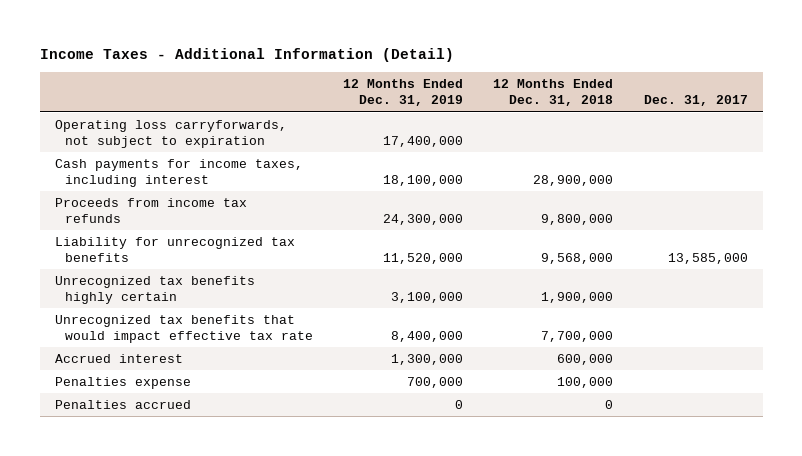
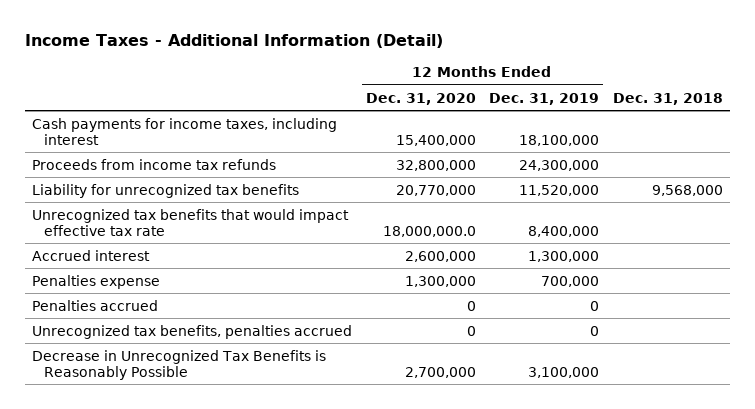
[493,78,614,107] 12 Months Ended Dec. 31, 2018 -> none
[643,95,748,107] Dec. 31, 2017 -> none
none -> [365,92,476,105] Dec. 31, 2020
none -> [612,92,723,105] Dec. 31, 2018
[54,119,287,149] Operating loss carryforwards, not subject to expiration -> none
[54,275,255,305] Unrecognized tax benefits highly certain -> none
none -> [32,324,353,339] Unrecognized tax benefits, penalties accrued
none -> [32,349,327,380] Decrease in Unrecognized Tax Benefits is Reasonably Possible

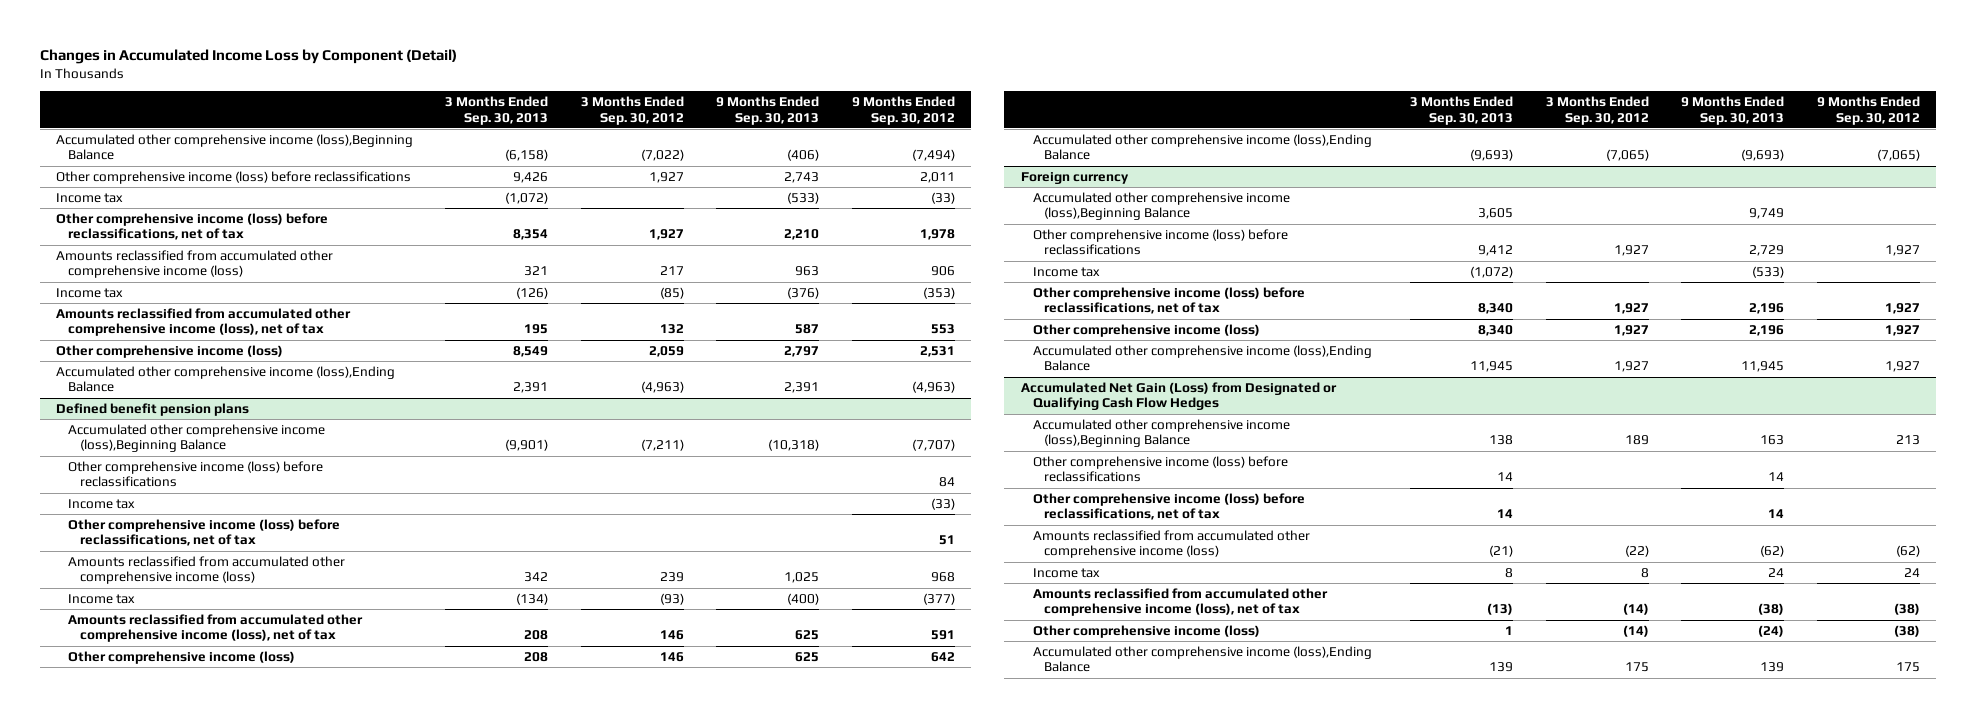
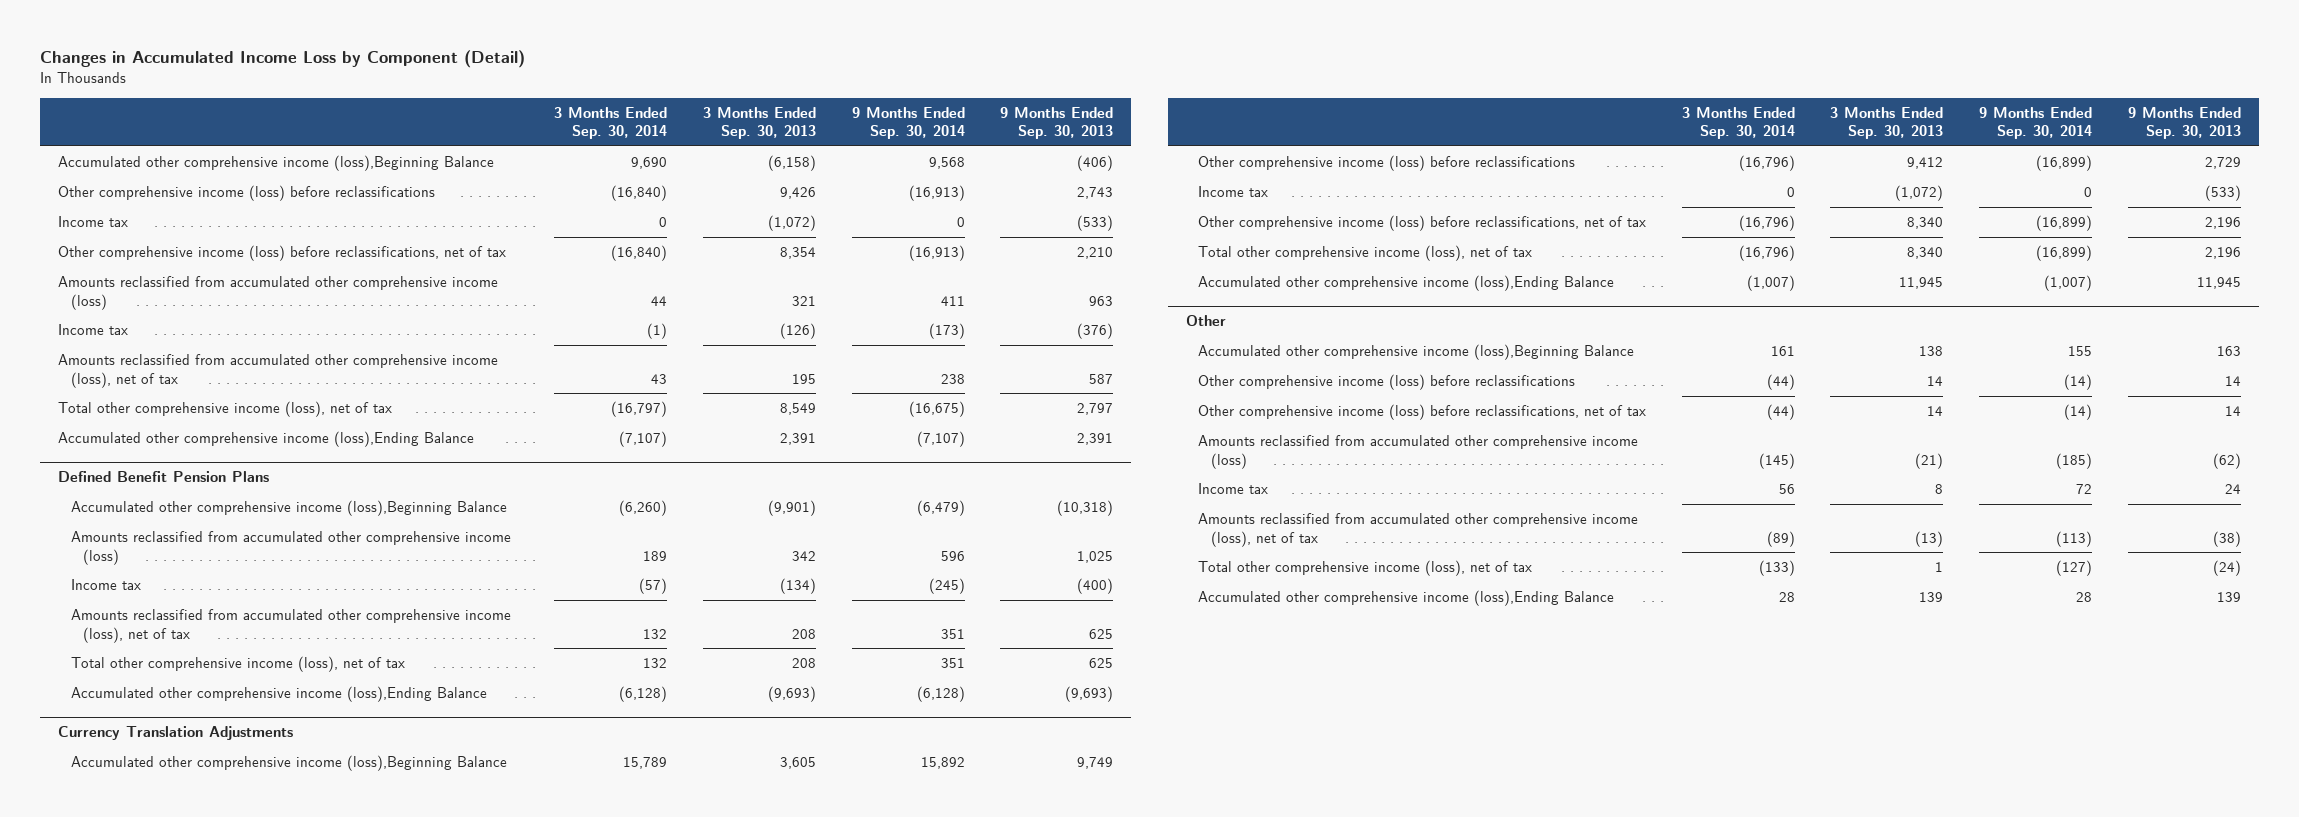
[580,96,684,125] 3 Months Ended Sep. 30, 2012 -> none
[851,96,955,125] 9 Months Ended Sep. 30, 2012 -> none
none -> [554,106,668,140] 3 Months Ended Sep. 30, 2014
none -> [851,106,965,140] 9 Months Ended Sep. 30, 2014
[55,344,283,358] Other comprehensive income (loss) -> [58,400,393,417] Total other comprehensive income (loss), net of tax
[55,402,249,416] Defined benefit pension plans -> [58,471,270,483] Defined Benefit Pension Plans
[67,460,323,488] Other comprehensive income (loss) before reclassifications -> none
[67,498,135,509] Income tax -> none
[67,518,340,547] Other comprehensive income (loss) before reclassifications, net of tax -> none
[67,650,295,664] Other comprehensive income (loss) -> [70,655,405,672] Total other comprehensive income (loss), net of tax
[1020,171,1129,184] Foreign currency -> none
none -> [58,726,294,741] Currency Translation Adjustments
[1032,323,1260,337] Other comprehensive income (loss) -> [1198,244,1533,261] Total other comprehensive income (loss), net of tax
[1020,381,1337,411] Accumulated Net Gain (Loss) from Designated or Qualifying Cash Flow Hedges -> none
none -> [1185,315,1226,327] Other
[1032,624,1260,638] Other comprehensive income (loss) -> [1198,559,1533,576] Total other comprehensive income (loss), net of tax

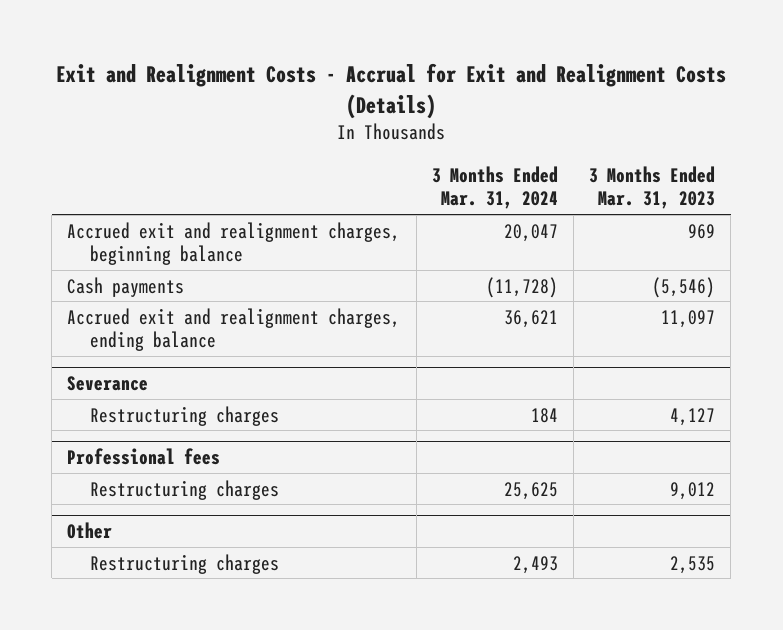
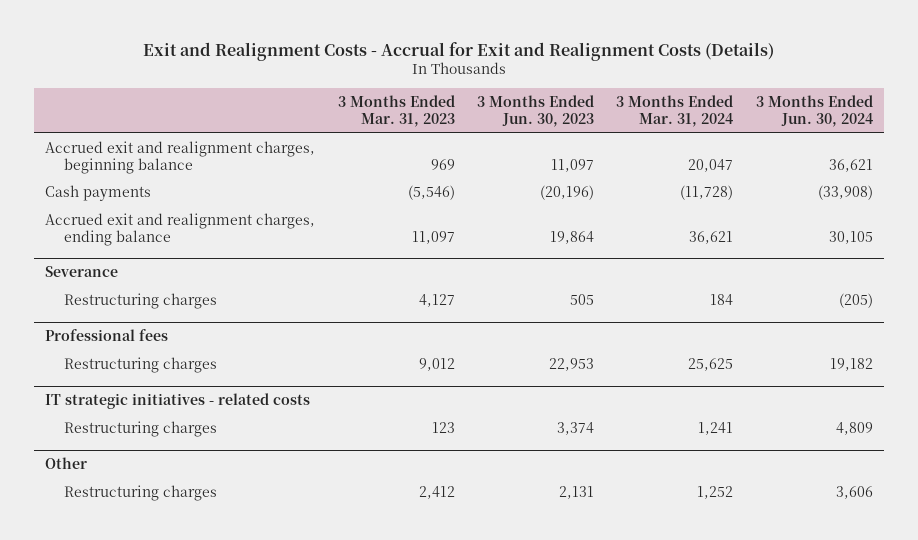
none -> [476,95,594,127] 3 Months Ended Jun. 30, 2023
none -> [755,95,873,127] 3 Months Ended Jun. 30, 2024
none -> [45,393,311,410] IT strategic initiatives - related costs
none -> [63,420,217,437] Restructuring charges
[512,555,558,574] 2,493 -> [697,485,734,499] 1,252
[670,555,716,574] 2,535 -> [418,485,455,499] 2,412

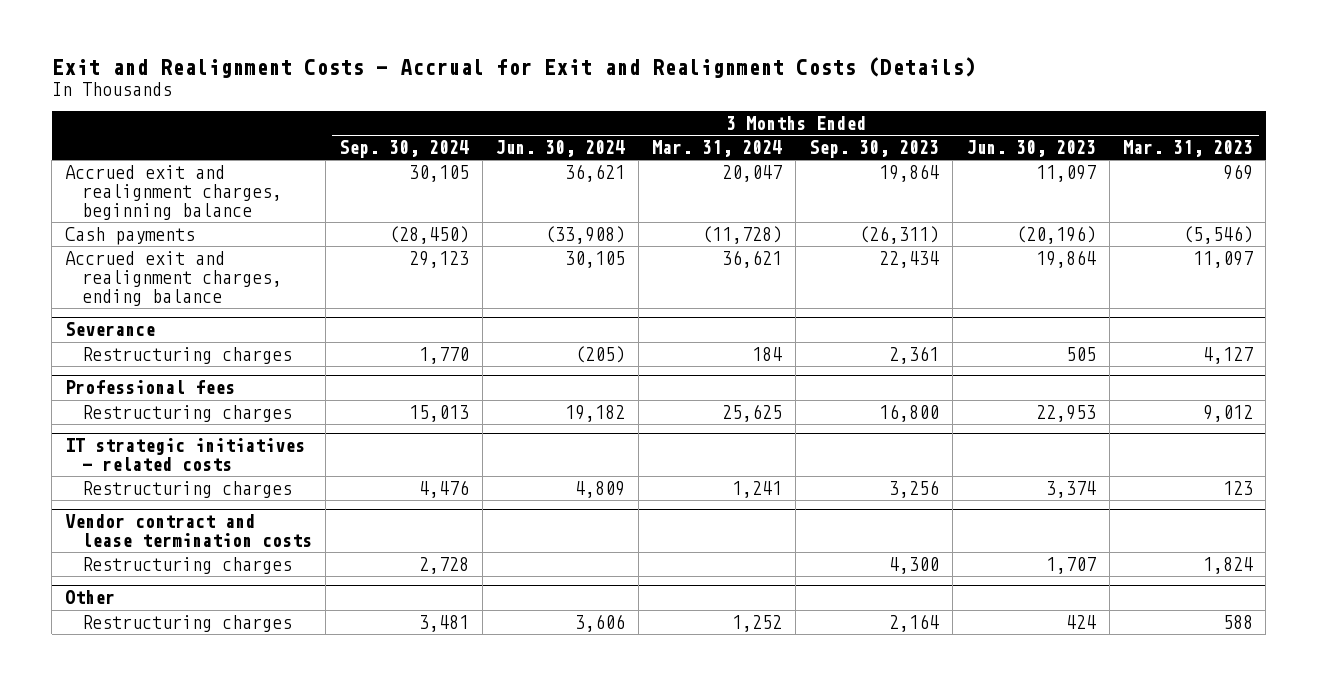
none -> [338,140,469,159] Sep. 30, 2024
none -> [808,140,939,159] Sep. 30, 2023
none -> [65,514,312,548] Vendor contract and lease termination costs
none -> [81,557,292,575] Restructuring charges
[418,485,455,499] 2,412 -> [1222,615,1253,630] 588
[558,485,594,499] 2,131 -> [1065,615,1096,630] 424

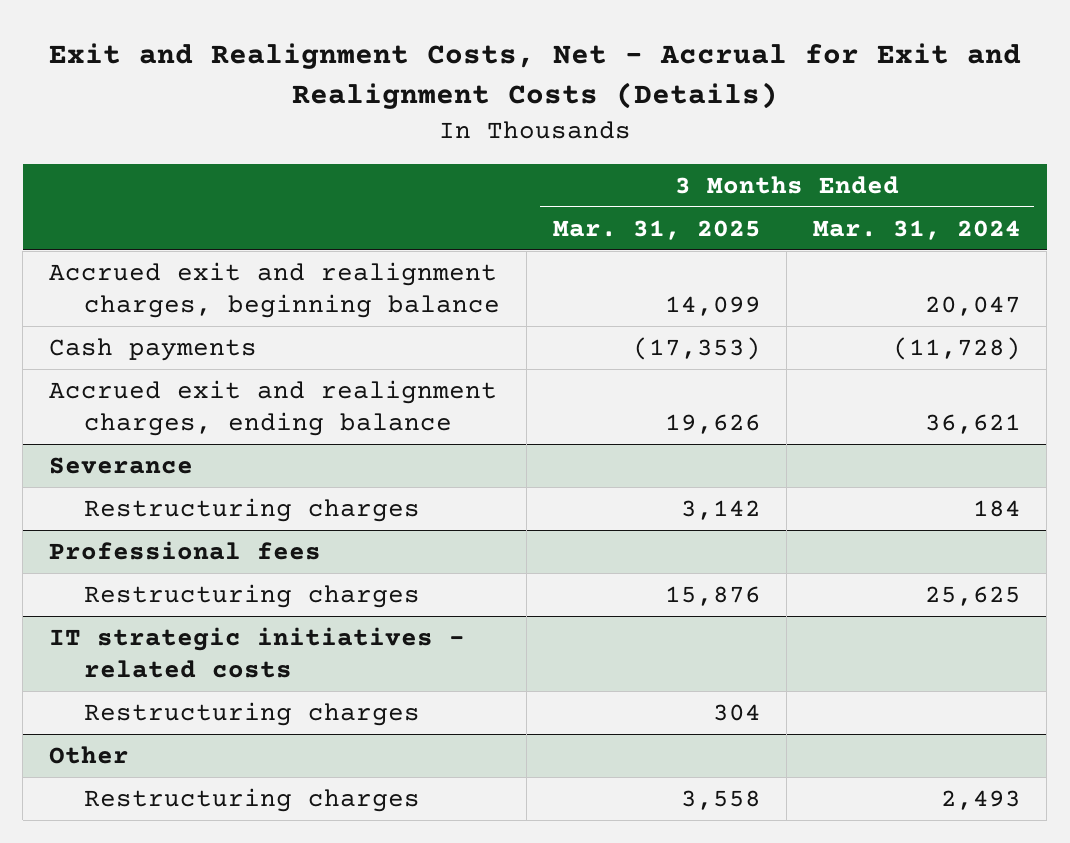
[51,57,976,79] Exit and Realignment Costs - Accrual for Exit and Realignment Costs (Details) -> [48,42,1021,109] Exit and Realignment Costs, Net - Accrual for Exit and Realignment Costs (Details)
[338,140,469,159] Sep. 30, 2024 -> none
[495,140,626,158] Jun. 30, 2024 -> none
[808,140,939,159] Sep. 30, 2023 -> none
[965,140,1096,158] Jun. 30, 2023 -> none
[1122,140,1253,158] Mar. 31, 2023 -> none
none -> [552,219,761,240] Mar. 31, 2025
[81,481,292,499] Restructuring charges -> none
[65,514,312,548] Vendor contract and lease termination costs -> none
[732,615,783,633] 1,252 -> [940,790,1021,811] 2,493

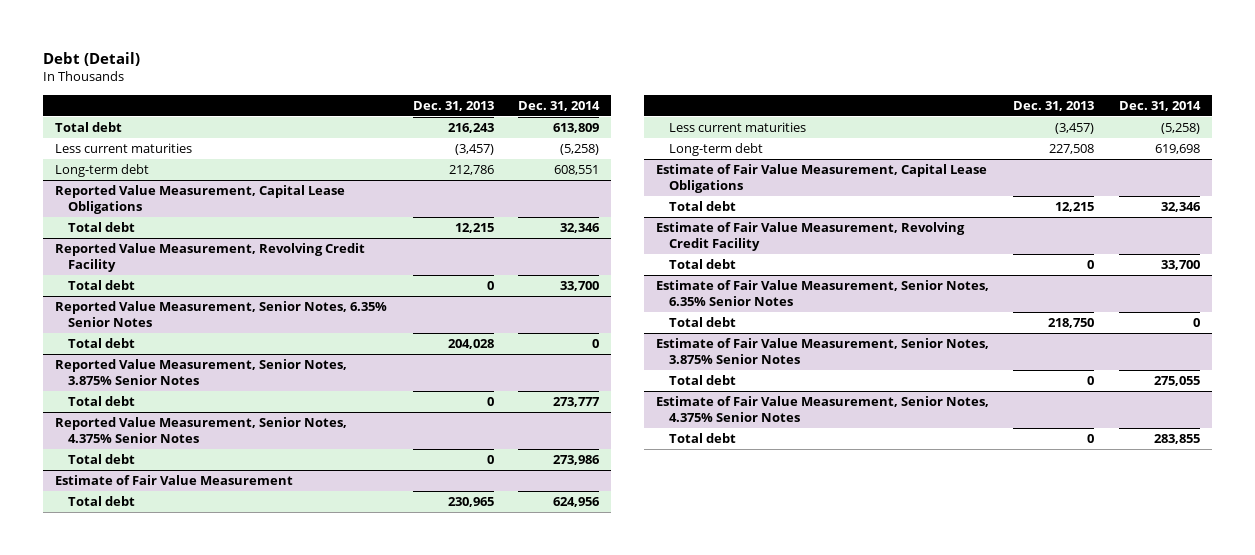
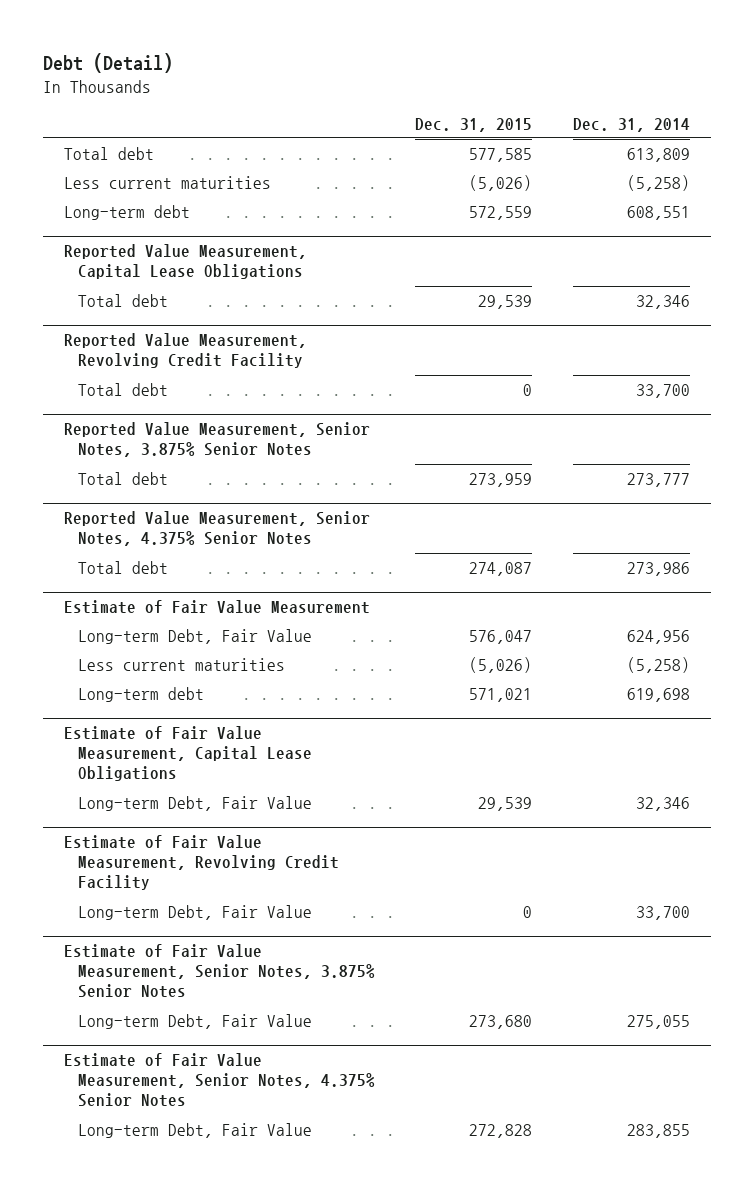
[412,100,494,111] Dec. 31, 2013 -> none
none -> [415,117,533,132] Dec. 31, 2015
[55,301,388,328] Reported Value Measurement, Senior Notes, 6.35% Senior Notes -> none
[68,338,136,349] Total debt -> none
[68,496,136,507] Total debt -> [77,628,312,644] Long-term Debt, Fair Value
[668,201,736,212] Total debt -> [77,795,312,811] Long-term Debt, Fair Value
[656,280,990,307] Estimate of Fair Value Measurement, Senior Notes, 6.35% Senior Notes -> none
[668,317,736,328] Total debt -> none
[668,259,736,270] Total debt -> [77,904,312,920] Long-term Debt, Fair Value
[668,375,736,386] Total debt -> [77,1013,312,1029] Long-term Debt, Fair Value
[668,433,736,444] Total debt -> [77,1122,312,1138] Long-term Debt, Fair Value

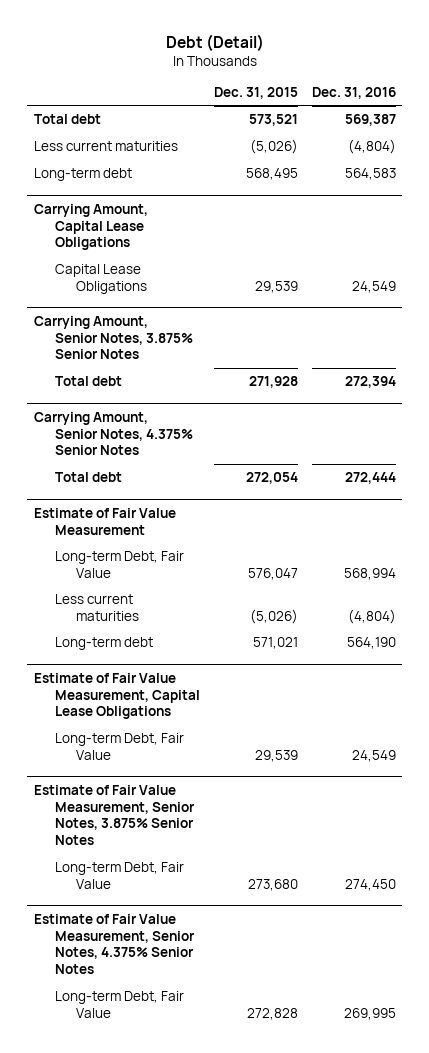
[573,117,691,132] Dec. 31, 2014 -> none
none -> [311,86,396,99] Dec. 31, 2016
[469,147,533,162] 577,585 -> [248,114,298,127] 573,521
[63,244,307,280] Reported Value Measurement, Capital Lease Obligations -> none
[63,333,307,369] Reported Value Measurement, Revolving Credit Facility -> none
[63,422,370,458] Reported Value Measurement, Senior Notes, 3.875% Senior Notes -> none
[77,471,168,485] Total debt -> none
[63,511,370,547] Reported Value Measurement, Senior Notes, 4.375% Senior Notes -> none
[77,560,168,574] Total debt -> none
[469,205,533,220] 572,559 -> [245,168,298,181] 568,495
none -> [33,203,148,251] Carrying Amount, Capital Lease Obligations
none -> [55,264,148,295] Capital Lease Obligations
none -> [33,315,194,360] Carrying Amount, Senior Notes, 3.875% Senior Notes
[478,294,533,309] 29,539 -> [248,376,298,389] 271,928
none -> [33,411,194,456] Carrying Amount, Senior Notes, 4.375% Senior Notes
[523,383,533,396] 0 -> [245,472,298,485] 272,054
[63,835,339,891] Estimate of Fair Value Measurement, Revolving Credit Facility -> none
[77,904,312,920] Long-term Debt, Fair Value -> none

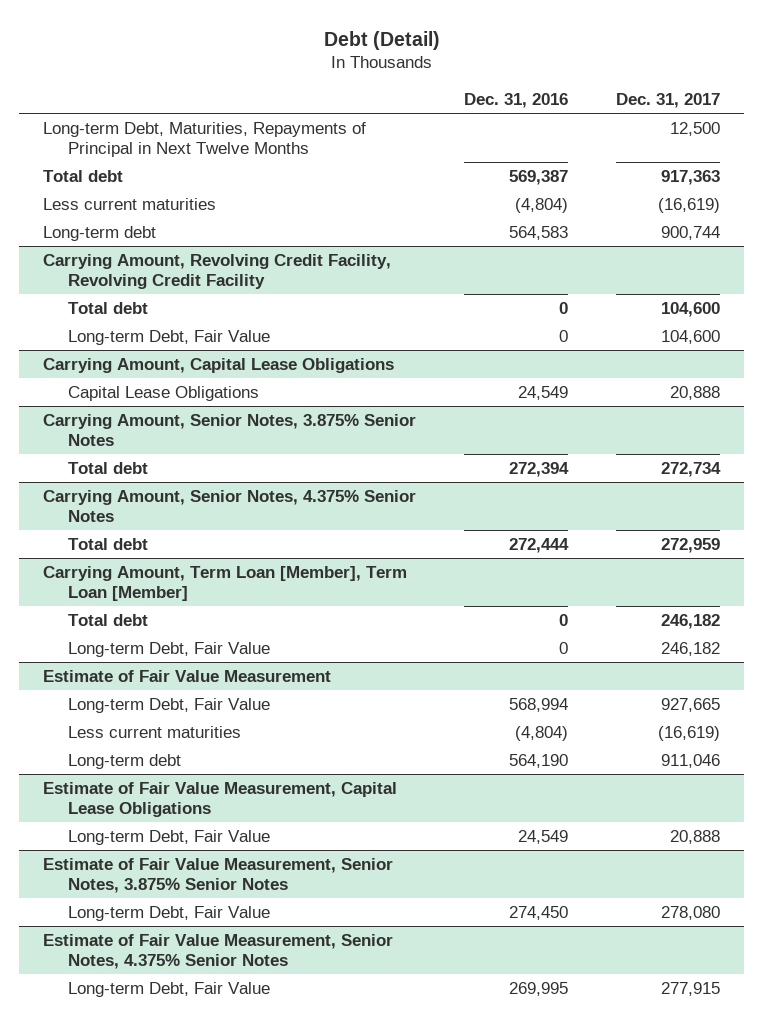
[213,86,298,99] Dec. 31, 2015 -> none
none -> [616,92,721,108] Dec. 31, 2017
none -> [43,121,367,157] Long-term Debt, Maturities, Repayments of Principal in Next Twelve Months
none -> [43,253,392,289] Carrying Amount, Revolving Credit Facility, Revolving Credit Facility
none -> [67,301,148,314] Total debt
none -> [67,329,270,345] Long-term Debt, Fair Value
none -> [43,565,408,601] Carrying Amount, Term Loan [Member], Term Loan [Member]
none -> [67,613,148,626] Total debt
none -> [67,641,270,657] Long-term Debt, Fair Value

